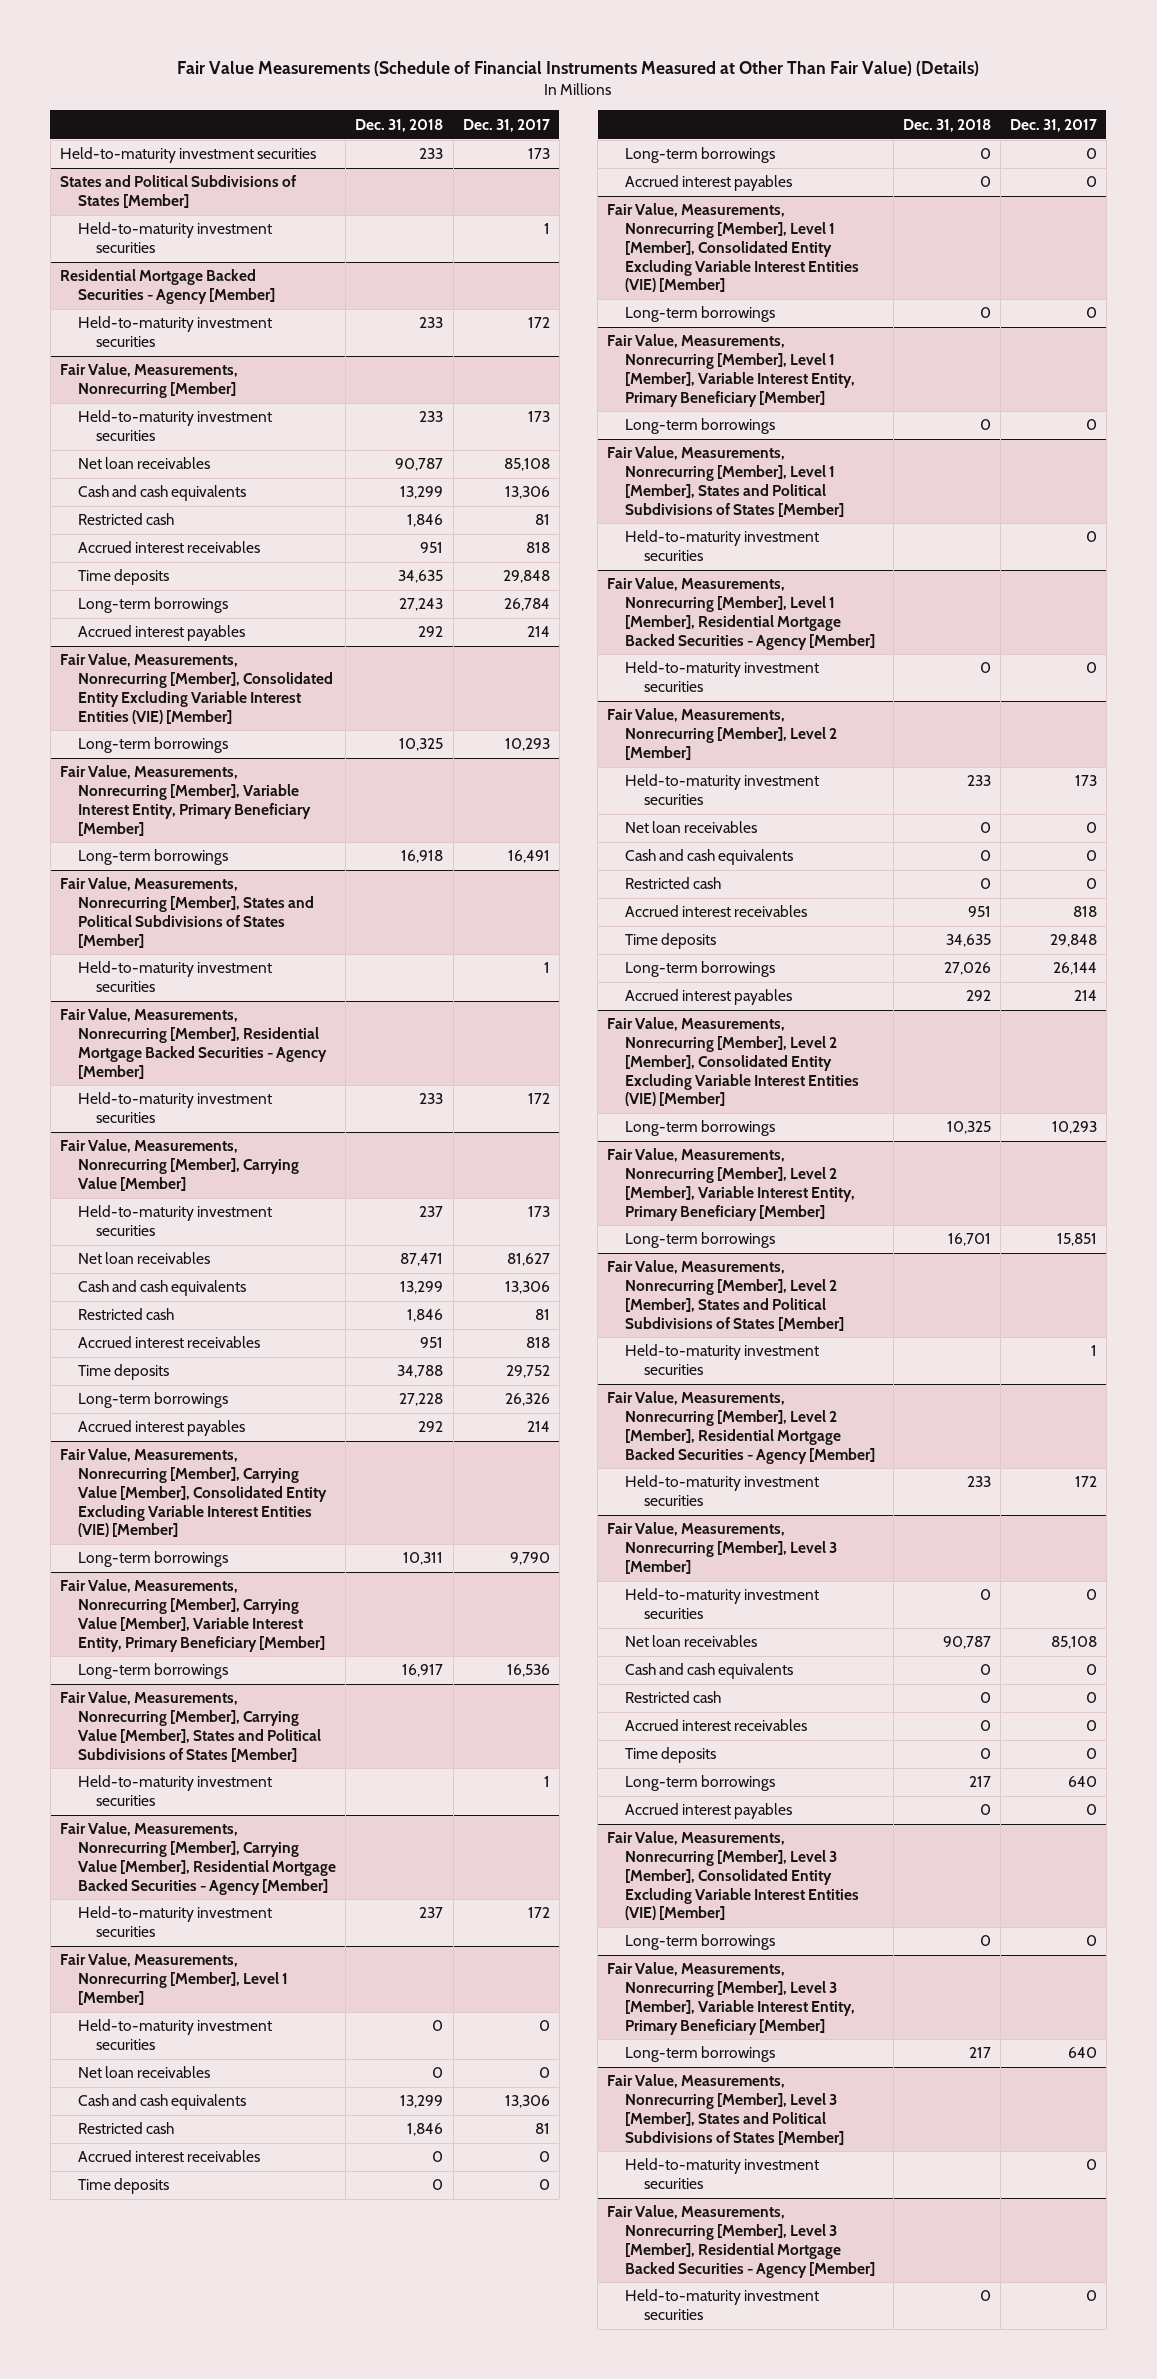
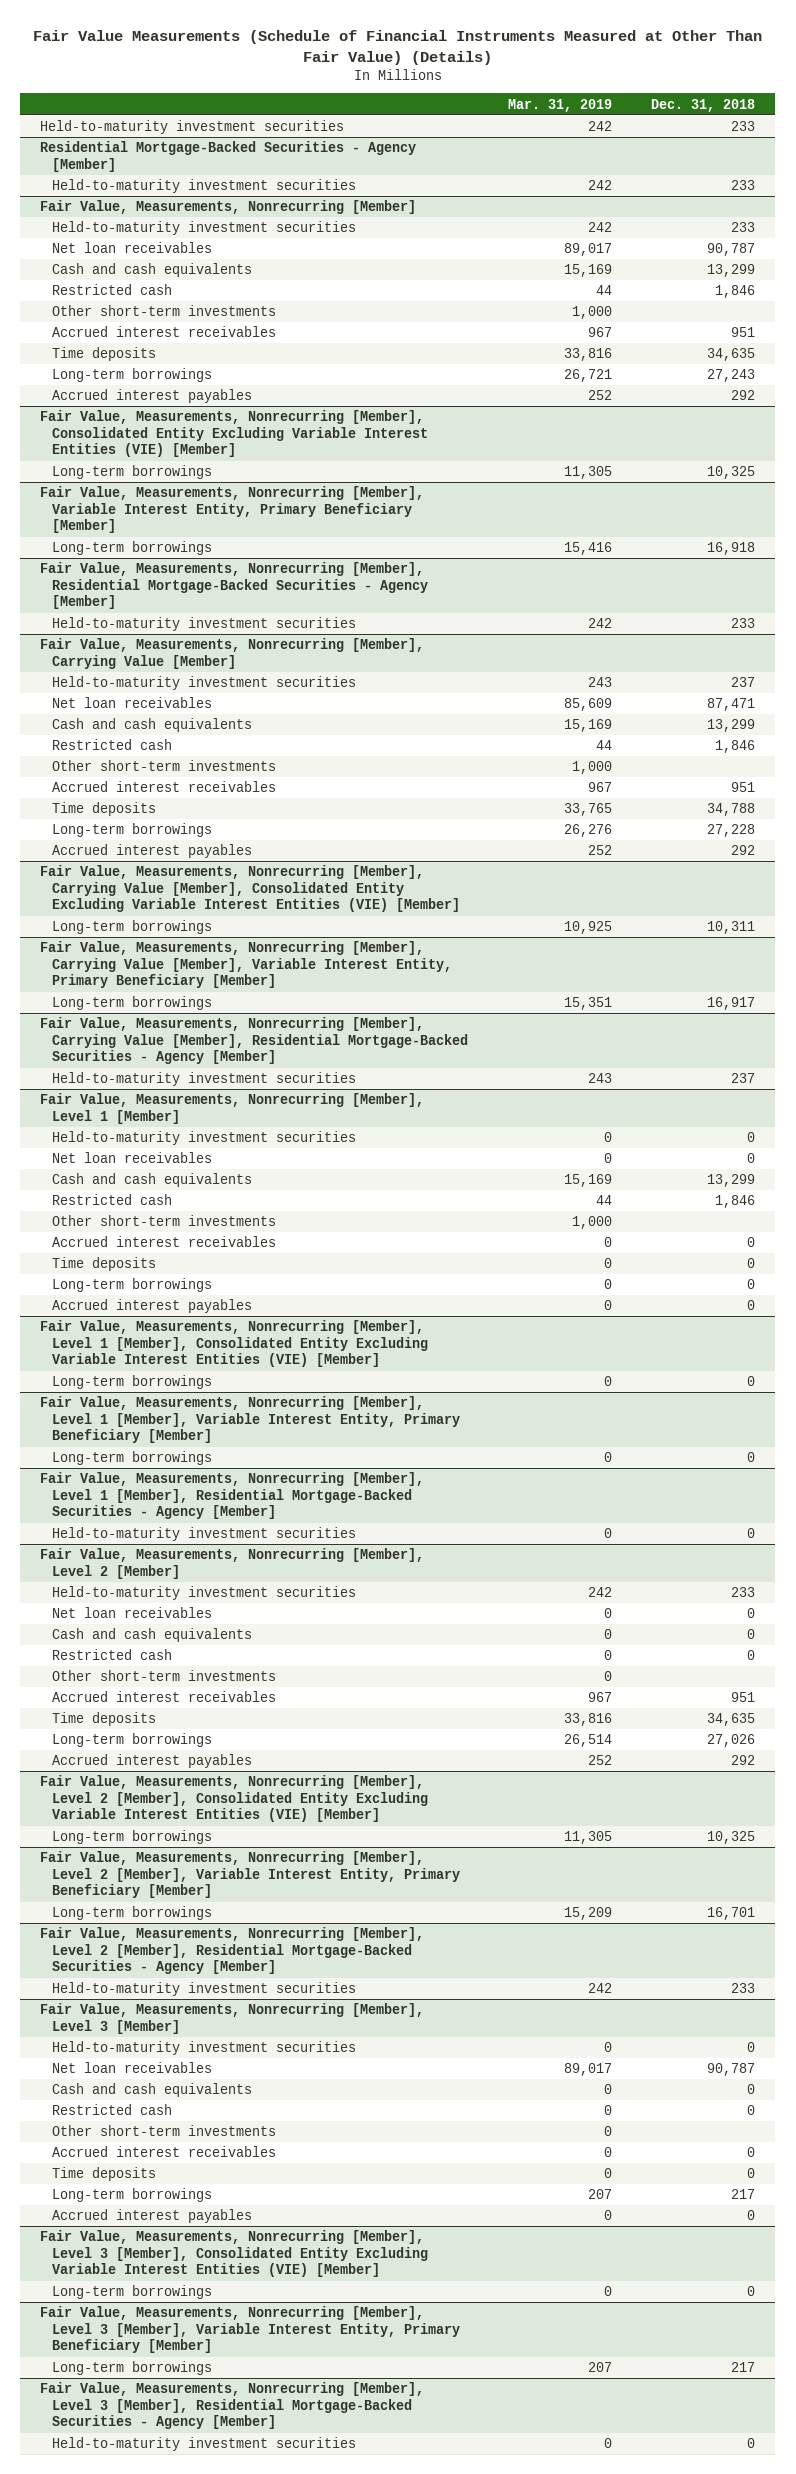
[462,118,550,132] Dec. 31, 2017 -> none
none -> [507,98,612,112] Mar. 31, 2019
[60,175,297,209] States and Political Subdivisions of States [Member] -> none
[78,222,273,254] Held-to-maturity investment securities -> none
[60,269,276,305] Residential Mortgage Backed Securities - Agency [Member] -> [40,141,417,172] Residential Mortgage-Backed Securities - Agency [Member]
none -> [52,305,277,317] Other short-term investments
[60,877,315,948] Fair Value, Measurements, Nonrecurring [Member], States and Political Subdivisions of States [Member] -> none
[78,961,273,993] Held-to-maturity investment securities -> none
[60,1008,328,1079] Fair Value, Measurements, Nonrecurring [Member], Residential Mortgage Backed Securities - Agency [Member] -> [40,562,429,610] Fair Value, Measurements, Nonrecurring [Member], Residential Mortgage-Backed Securities - Agency [Member]
none -> [52,760,277,772] Other short-term investments
[60,1691,322,1762] Fair Value, Measurements, Nonrecurring [Member], Carrying Value [Member], States and Political Subdivisions of States [Member] -> none
[78,1775,273,1807] Held-to-maturity investment securities -> none
[60,1822,337,1895] Fair Value, Measurements, Nonrecurring [Member], Carrying Value [Member], Residential Mortgage Backed Securities - Agency [Member] -> [40,1017,469,1065] Fair Value, Measurements, Nonrecurring [Member], Carrying Value [Member], Residential Mortgage-Backed Securities - Agency [Member]
none -> [52,1215,277,1227] Other short-term investments
[607,446,845,517] Fair Value, Measurements, Nonrecurring [Member], Level 1 [Member], States and Political Subdivisions of States [Member] -> none
[625,530,820,562] Held-to-maturity investment securities -> none
[607,577,876,650] Fair Value, Measurements, Nonrecurring [Member], Level 1 [Member], Residential Mortgage Backed Securities - Agency [Member] -> [40,1472,425,1520] Fair Value, Measurements, Nonrecurring [Member], Level 1 [Member], Residential Mortgage-Backed Securities - Agency [Member]
none -> [52,1670,277,1682] Other short-term investments
[607,1260,845,1331] Fair Value, Measurements, Nonrecurring [Member], Level 2 [Member], States and Political Subdivisions of States [Member] -> none
[625,1344,820,1376] Held-to-maturity investment securities -> none
[607,1391,876,1464] Fair Value, Measurements, Nonrecurring [Member], Level 2 [Member], Residential Mortgage Backed Securities - Agency [Member] -> [40,1927,425,1975] Fair Value, Measurements, Nonrecurring [Member], Level 2 [Member], Residential Mortgage-Backed Securities - Agency [Member]
none -> [52,2125,277,2137] Other short-term investments
[607,2074,845,2145] Fair Value, Measurements, Nonrecurring [Member], Level 3 [Member], States and Political Subdivisions of States [Member] -> none
[625,2158,820,2190] Held-to-maturity investment securities -> none
[607,2205,876,2278] Fair Value, Measurements, Nonrecurring [Member], Level 3 [Member], Residential Mortgage Backed Securities - Agency [Member] -> [40,2382,425,2430] Fair Value, Measurements, Nonrecurring [Member], Level 3 [Member], Residential Mortgage-Backed Securities - Agency [Member]

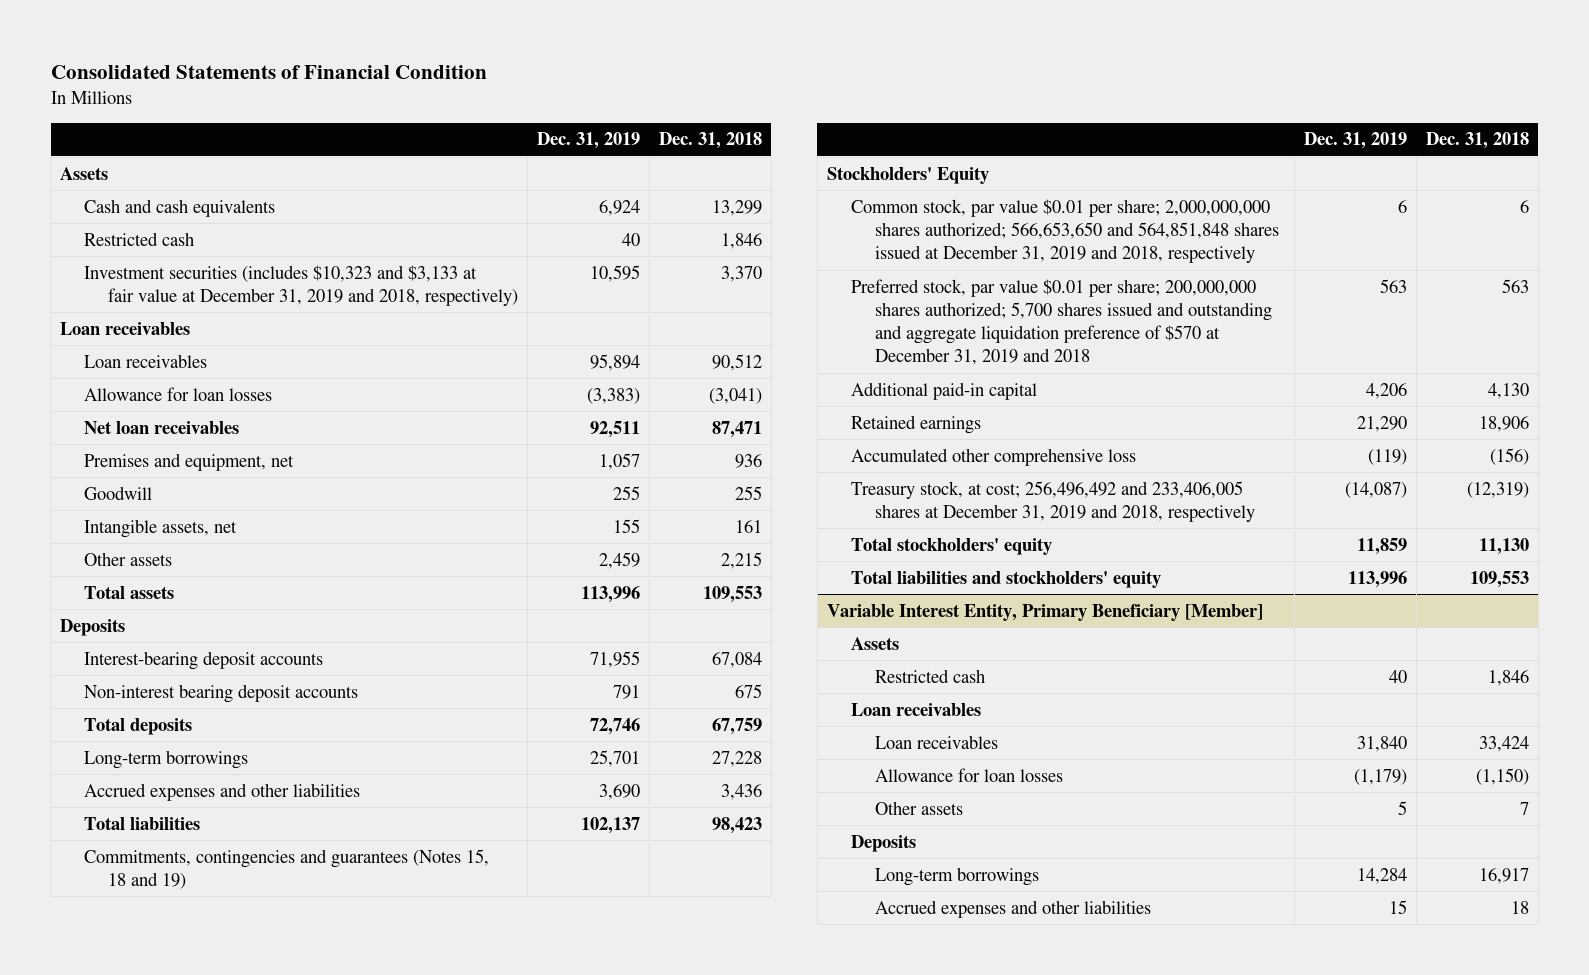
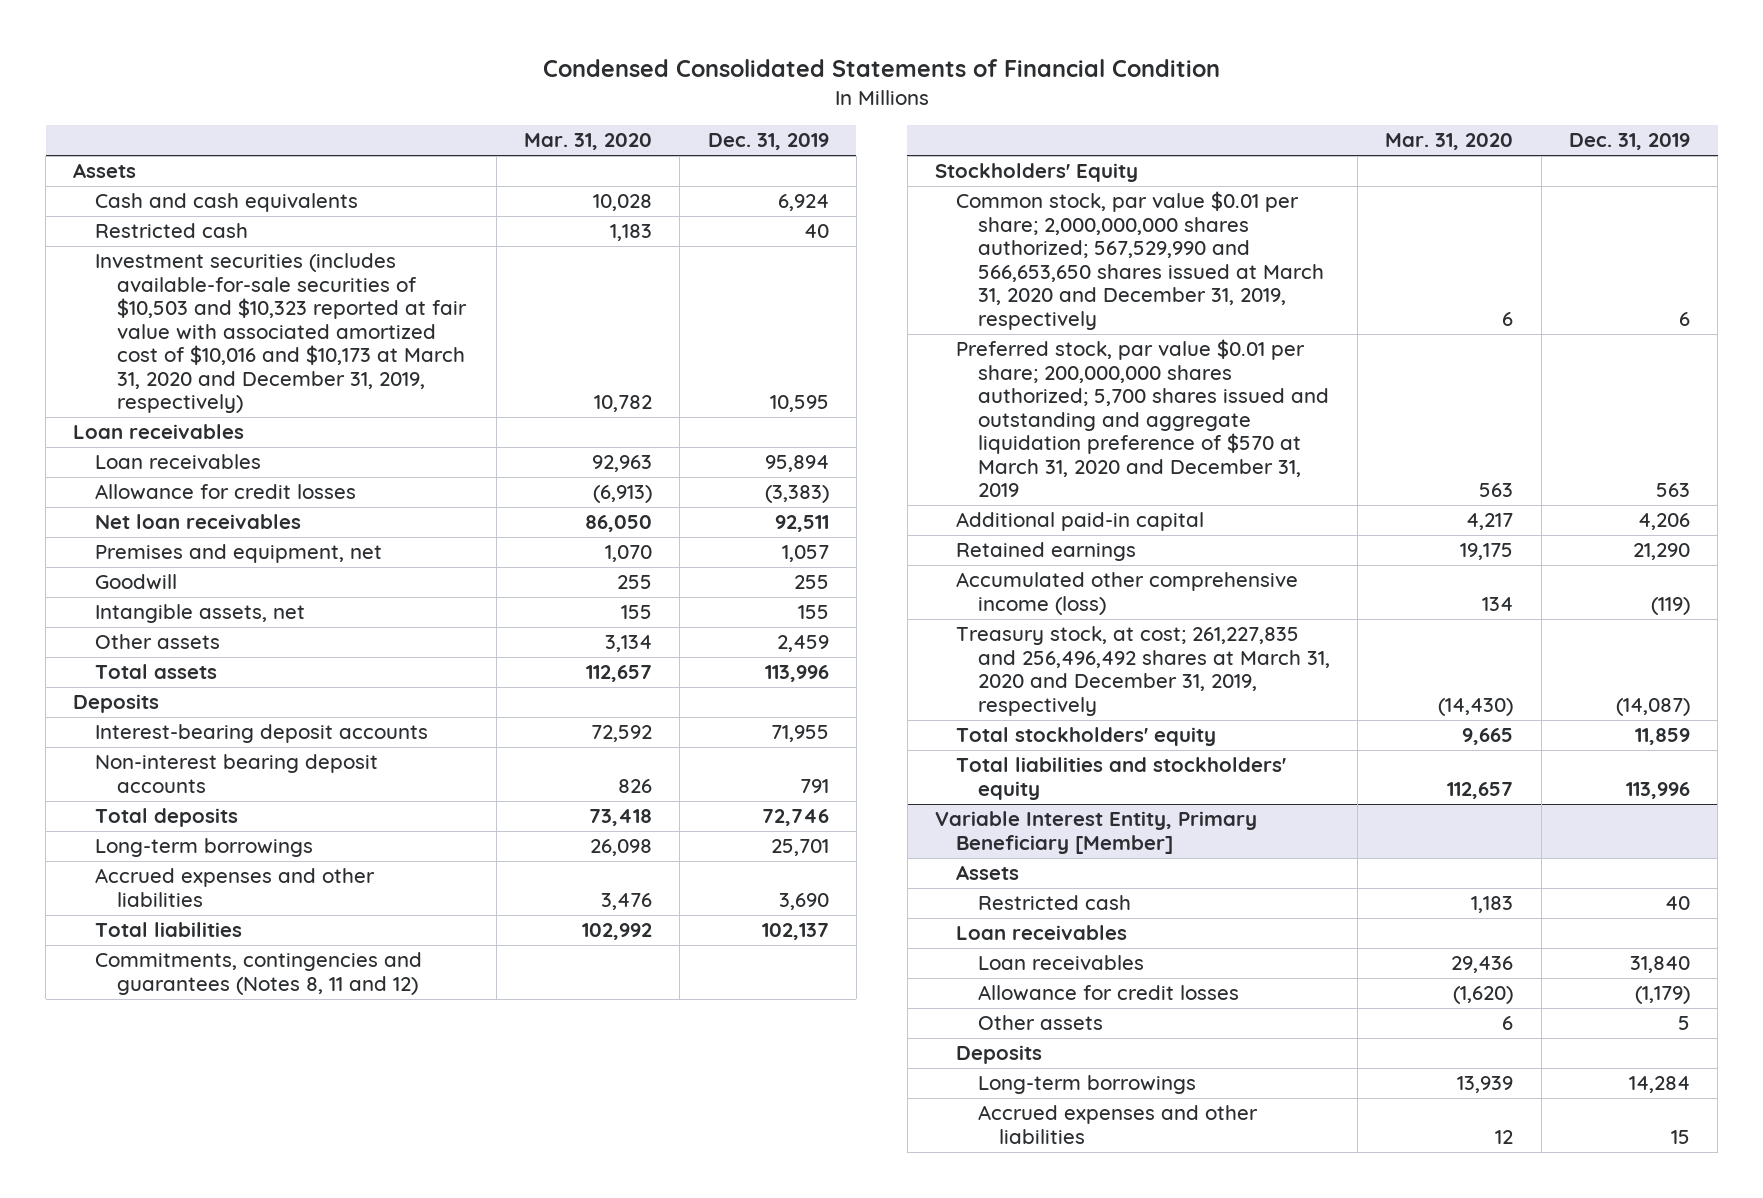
[50,65,487,80] Consolidated Statements of Financial Condition -> [542,59,1220,78] Condensed Consolidated Statements of Financial Condition
[658,132,762,150] Dec. 31, 2018 -> none
none -> [524,133,653,151] Mar. 31, 2020
[84,264,518,306] Investment securities (includes $10,323 and $3,133 at fair value at December 31, 2019 and 2018, respectively) -> [94,253,467,414] Investment securities (includes available-for-sale securities of $10,503 and $10,323 reported at fair value with associated amortized cost of $10,016 and $10,173 at March 31, 2020 and December 31, 2019, respectively)
[84,386,273,401] Allowance for loan losses -> [94,484,356,501] Allowance for credit losses
[84,848,490,889] Commitments, contingencies and guarantees (Notes 15, 18 and 19) -> [94,952,422,995] Commitments, contingencies and guarantees (Notes 8, 11 and 12)
[850,198,1279,264] Common stock, par value $0.01 per share; 2,000,000,000 shares authorized; 566,653,650 and 564,851,848 shares issued at December 31, 2019 and 2018, respectively -> [956,191,1324,330] Common stock, par value $0.01 per share; 2,000,000,000 shares authorized; 567,529,990 and 566,653,650 shares issued at March 31, 2020 and December 31, 2019, respectively
[850,278,1272,366] Preferred stock, par value $0.01 per share; 200,000,000 shares authorized; 5,700 shares issued and outstanding and aggregate liquidation preference of $570 at December 31, 2019 and 2018 -> [956,339,1329,498] Preferred stock, par value $0.01 per share; 200,000,000 shares authorized; 5,700 shares issued and outstanding and aggregate liquidation preference of $570 at March 31, 2020 and December 31, 2019
[850,447,1136,466] Accumulated other comprehensive loss -> [956,572,1299,615] Accumulated other comprehensive income (loss)
[850,480,1255,522] Treasury stock, at cost; 256,496,492 and 233,406,005 shares at December 31, 2019 and 2018, respectively -> [956,626,1330,716] Treasury stock, at cost; 261,227,835 and 256,496,492 shares at March 31, 2020 and December 31, 2019, respectively
[874,767,1063,782] Allowance for loan losses -> [977,985,1239,1002] Allowance for credit losses

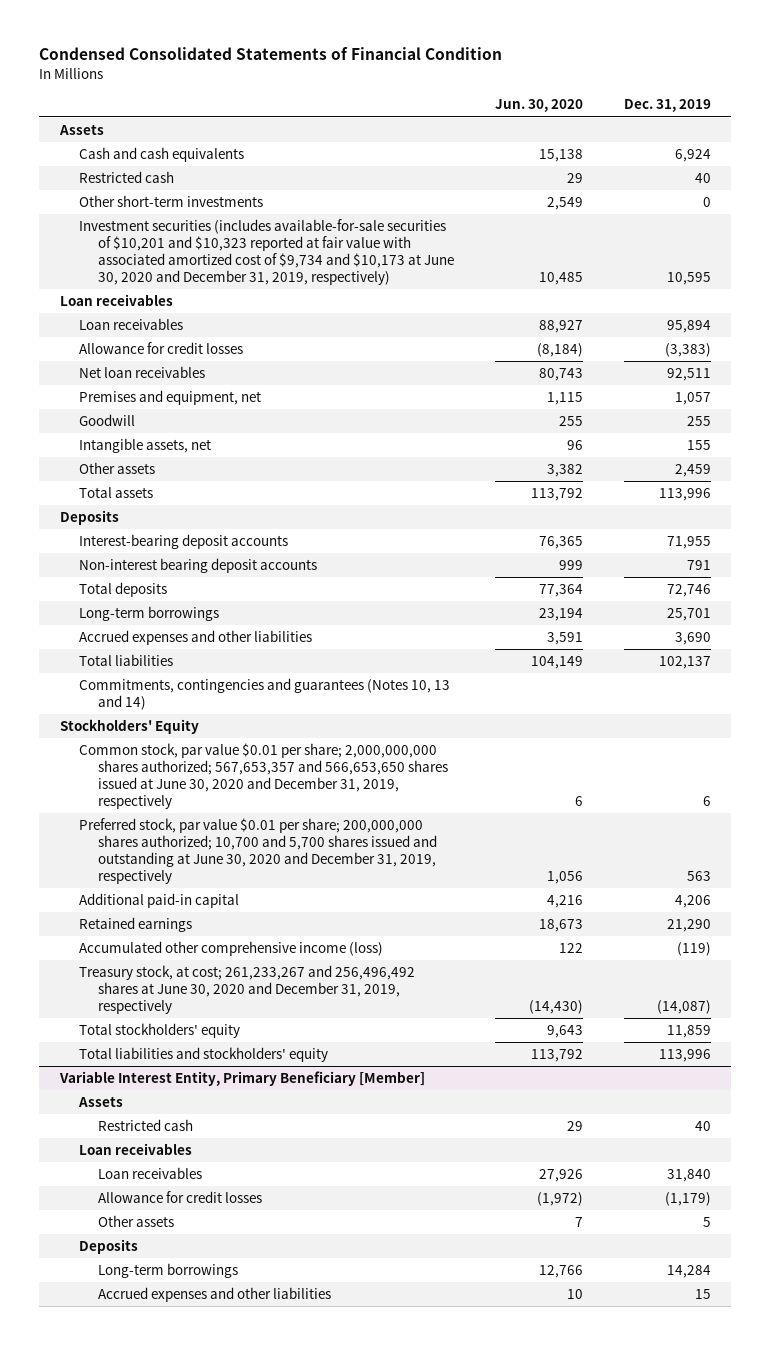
[524,133,653,151] Mar. 31, 2020 -> none
none -> [494,99,583,113] Jun. 30, 2020
none -> [78,195,263,208] Other short-term investments
[94,253,467,414] Investment securities (includes available-for-sale securities of $10,503 and $10,323 reported at fair value with associated amortized cost of $10,016 and $10,173 at March 31, 2020 and December 31, 2019, respectively) -> [78,219,455,286] Investment securities (includes available-for-sale securities of $10,201 and $10,323 reported at fair value with associated amortized cost of $9,734 and $10,173 at June 30, 2020 and December 31, 2019, respectively)
[94,952,422,995] Commitments, contingencies and guarantees (Notes 8, 11 and 12) -> [78,678,450,711] Commitments, contingencies and guarantees (Notes 10, 13 and 14)
[956,191,1324,330] Common stock, par value $0.01 per share; 2,000,000,000 shares authorized; 567,529,990 and 566,653,650 shares issued at March 31, 2020 and December 31, 2019, respectively -> [78,743,449,810] Common stock, par value $0.01 per share; 2,000,000,000 shares authorized; 567,653,357 and 566,653,650 shares issued at June 30, 2020 and December 31, 2019, respectively
[956,339,1329,498] Preferred stock, par value $0.01 per share; 200,000,000 shares authorized; 5,700 shares issued and outstanding and aggregate liquidation preference of $570 at March 31, 2020 and December 31, 2019 -> [78,818,438,885] Preferred stock, par value $0.01 per share; 200,000,000 shares authorized; 10,700 and 5,700 shares issued and outstanding at June 30, 2020 and December 31, 2019, respectively
[956,626,1330,716] Treasury stock, at cost; 261,227,835 and 256,496,492 shares at March 31, 2020 and December 31, 2019, respectively -> [78,965,415,1015] Treasury stock, at cost; 261,233,267 and 256,496,492 shares at June 30, 2020 and December 31, 2019, respectively

